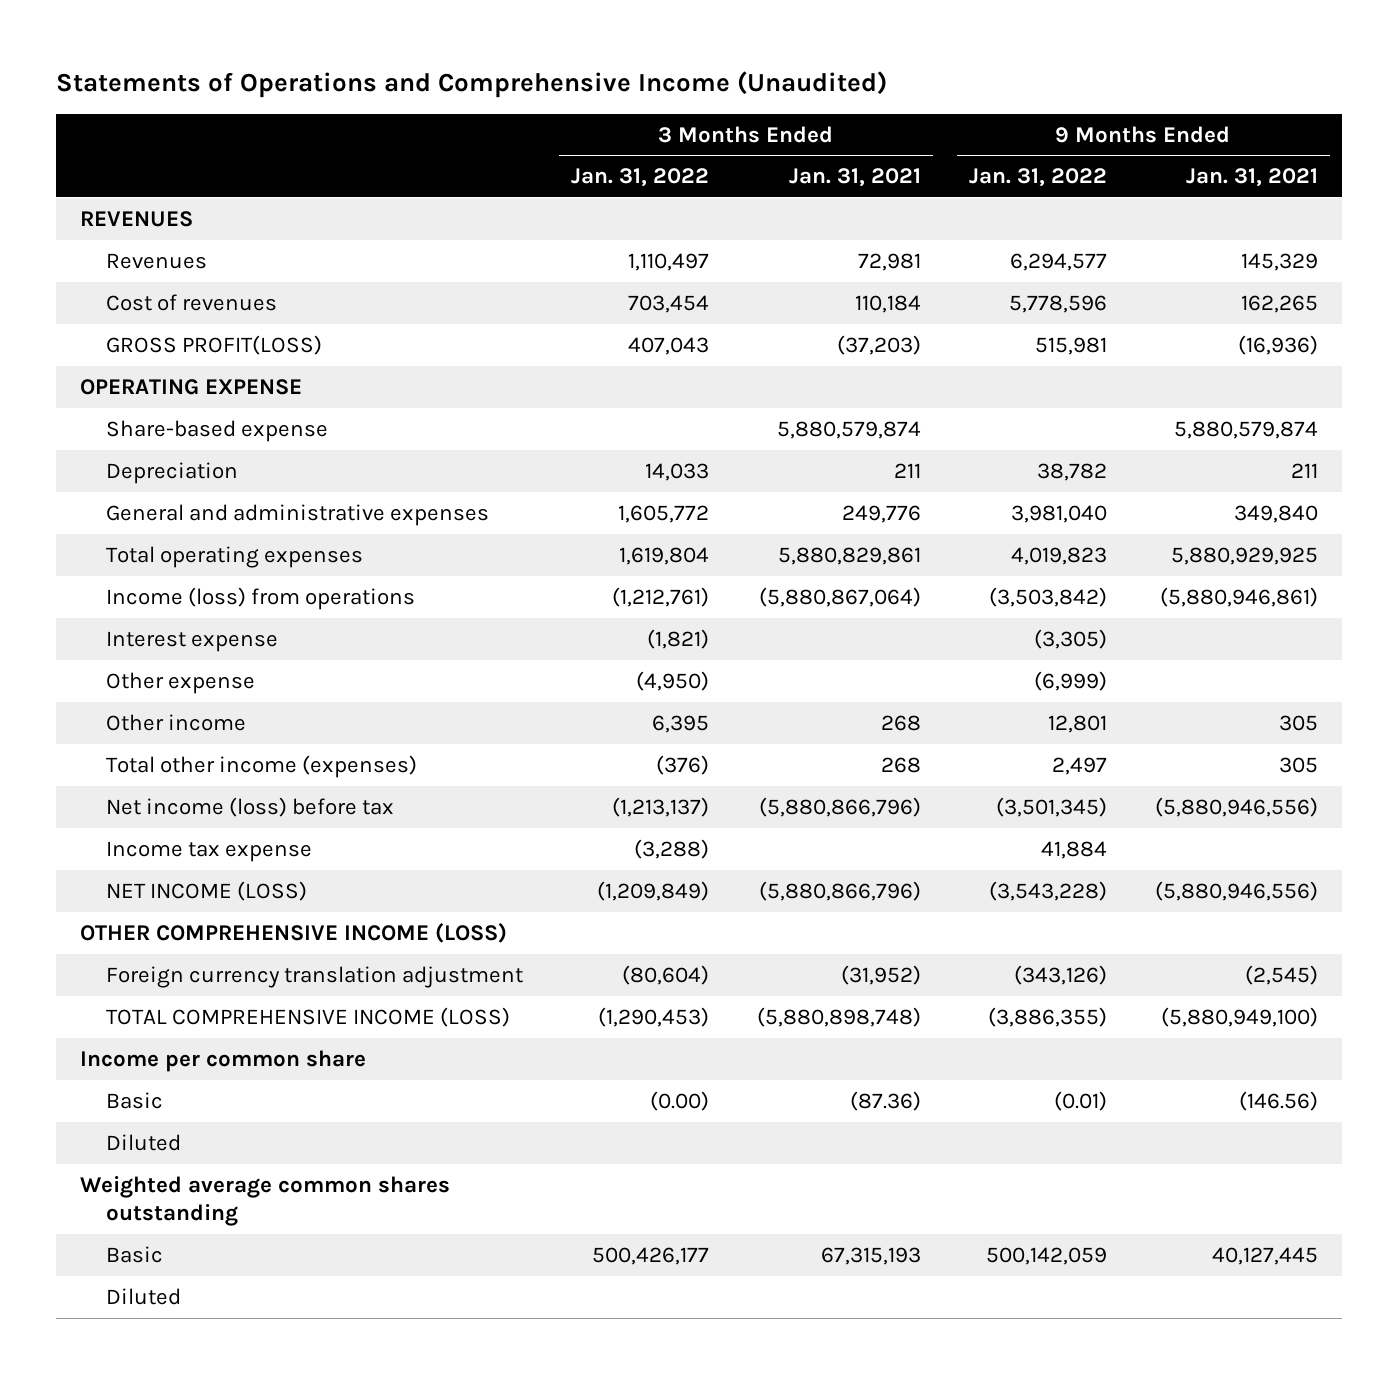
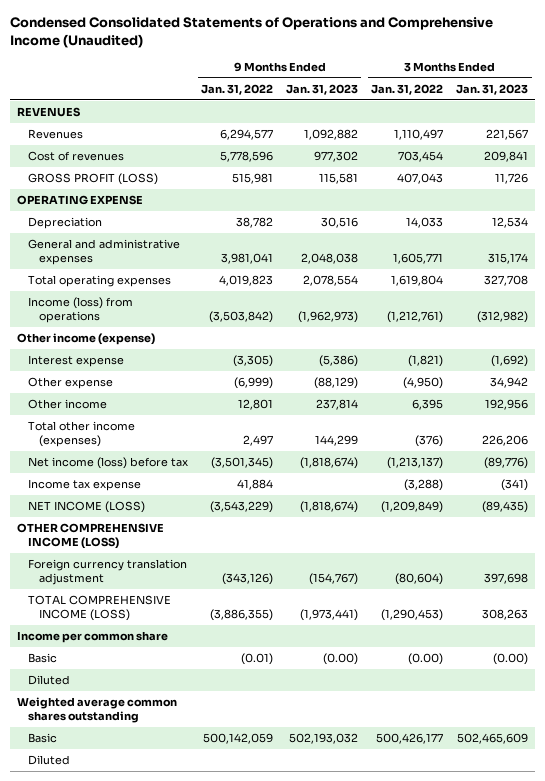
[55,70,887,98] Statements of Operations and Comprehensive Income (Unaudited) -> [10,17,494,48] Condensed Consolidated Statements of Operations and Comprehensive Income (Unaudited)
[789,168,922,188] Jan. 31, 2021 -> none
[1185,168,1318,188] Jan. 31, 2021 -> none
none -> [286,83,359,95] Jan. 31, 2023
none -> [456,83,529,95] Jan. 31, 2023
[106,334,323,355] GROSS PROFIT(LOSS) -> [27,173,158,186] GROSS PROFIT (LOSS)
[106,419,329,442] Share-based expense -> none
[618,504,710,523] 1,605,772 -> [393,252,444,264] 1,605,771
[1010,504,1107,523] 3,981,040 -> [220,252,273,264] 3,981,041
none -> [16,333,155,346] Other income (expense)
[988,880,1107,901] (3,543,228) -> [209,501,273,514] (3,543,229)

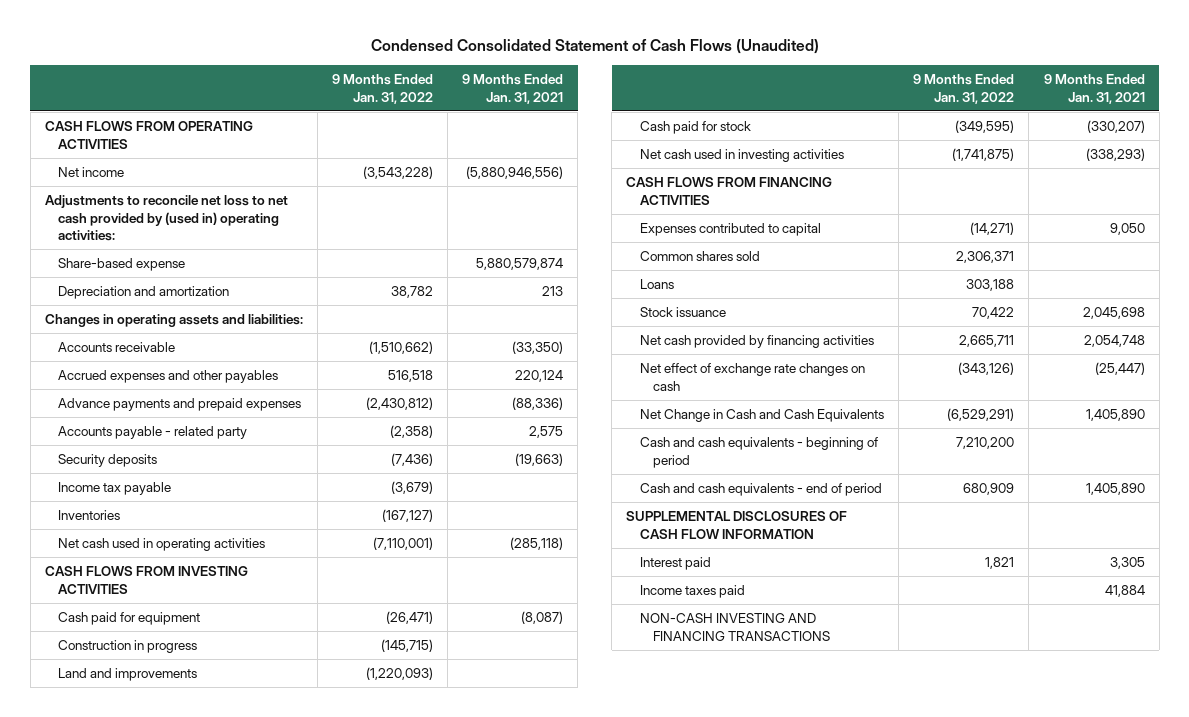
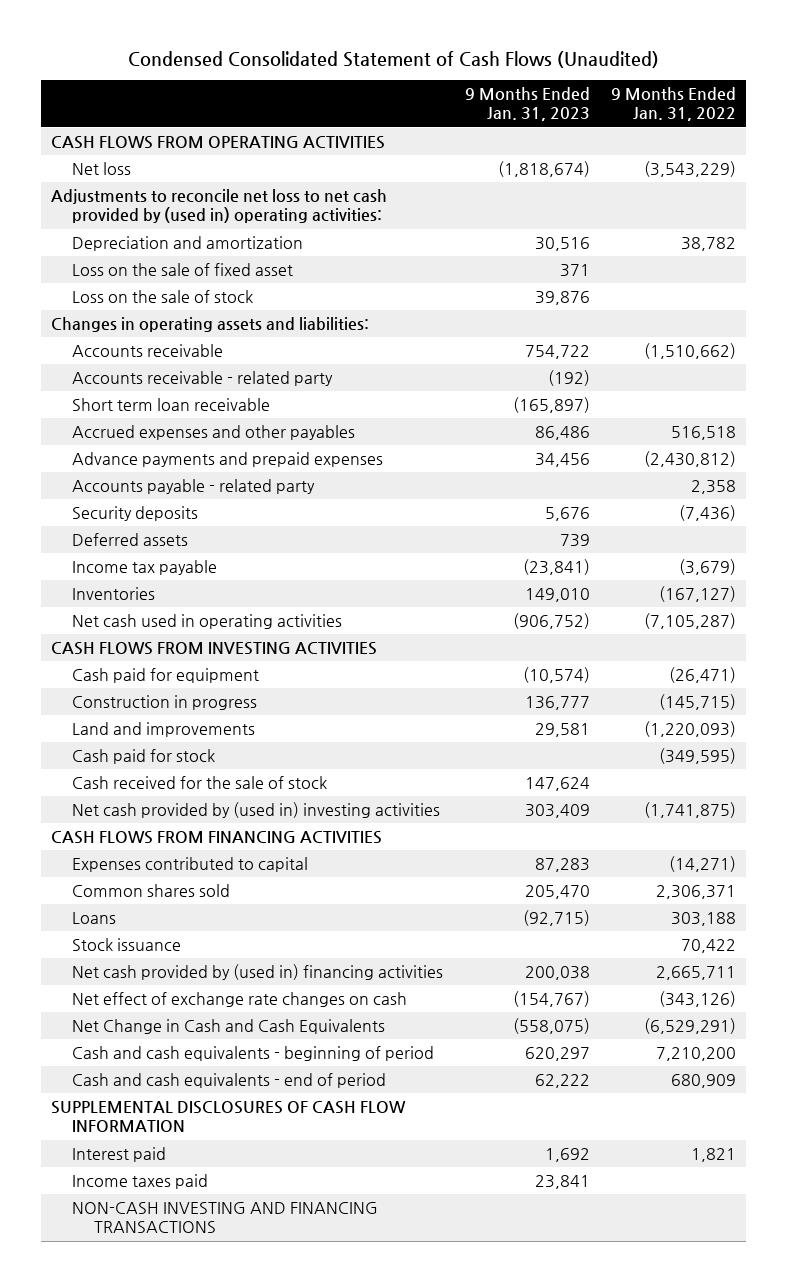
[462,74,564,104] 9 Months Ended Jan. 31, 2021 -> none
none -> [464,87,590,122] 9 Months Ended Jan. 31, 2023
[58,167,125,178] Net income -> [72,161,132,175] Net loss
[363,166,434,180] (3,543,228) -> [643,160,736,177] (3,543,229)
[58,258,186,272] Share-based expense -> none
none -> [72,262,294,276] Loss on the sale of fixed asset
none -> [72,289,254,303] Loss on the sale of stock
none -> [72,370,334,386] Accounts receivable - related party
none -> [72,397,271,411] Short term loan receivable
[390,425,434,439] (2,358) -> [690,479,736,494] 2,358
none -> [72,532,189,546] Deferred assets
[373,537,434,551] (7,110,001) -> [643,612,736,629] (7,105,287)
none -> [72,775,328,789] Cash received for the sale of stock
[639,149,844,163] Net cash used in investing activities -> [72,801,441,818] Net cash provided by (used in) investing activities
[639,335,874,349] Net cash provided by financing activities -> [72,963,444,980] Net cash provided by (used in) financing activities

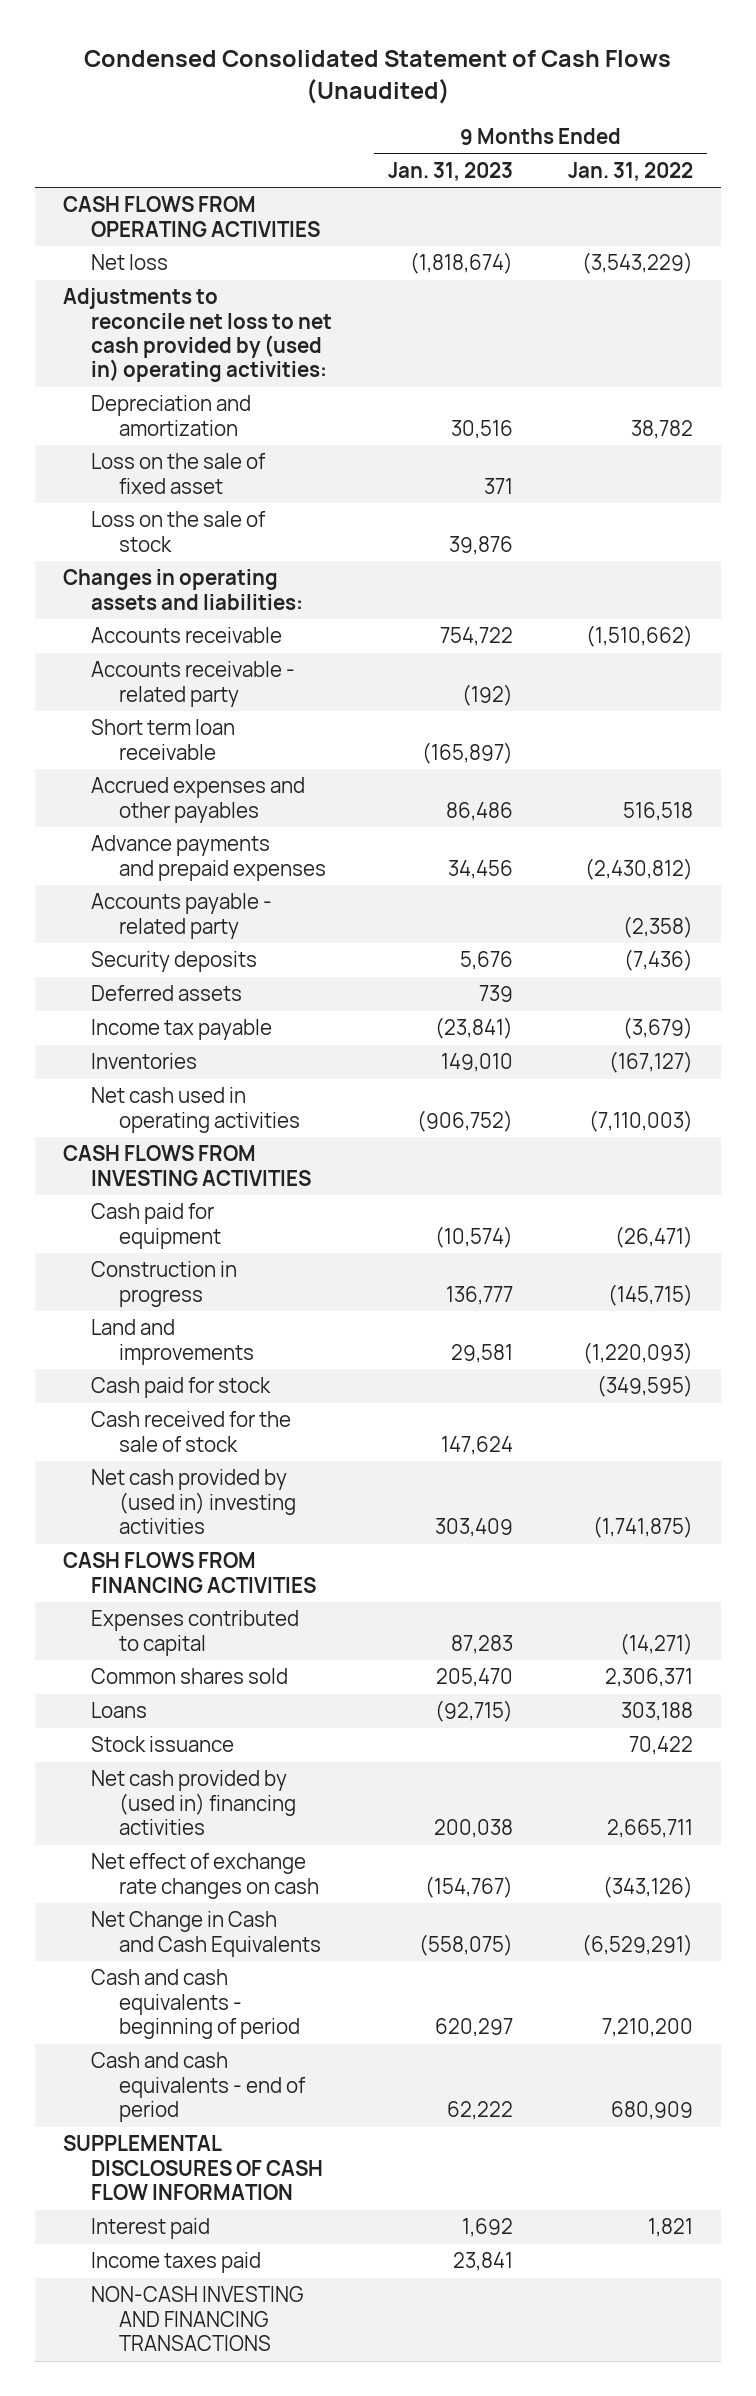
[690,479,736,494] 2,358 -> [623,915,694,938] (2,358)
[643,612,736,629] (7,105,287) -> [589,1109,694,1132] (7,110,003)

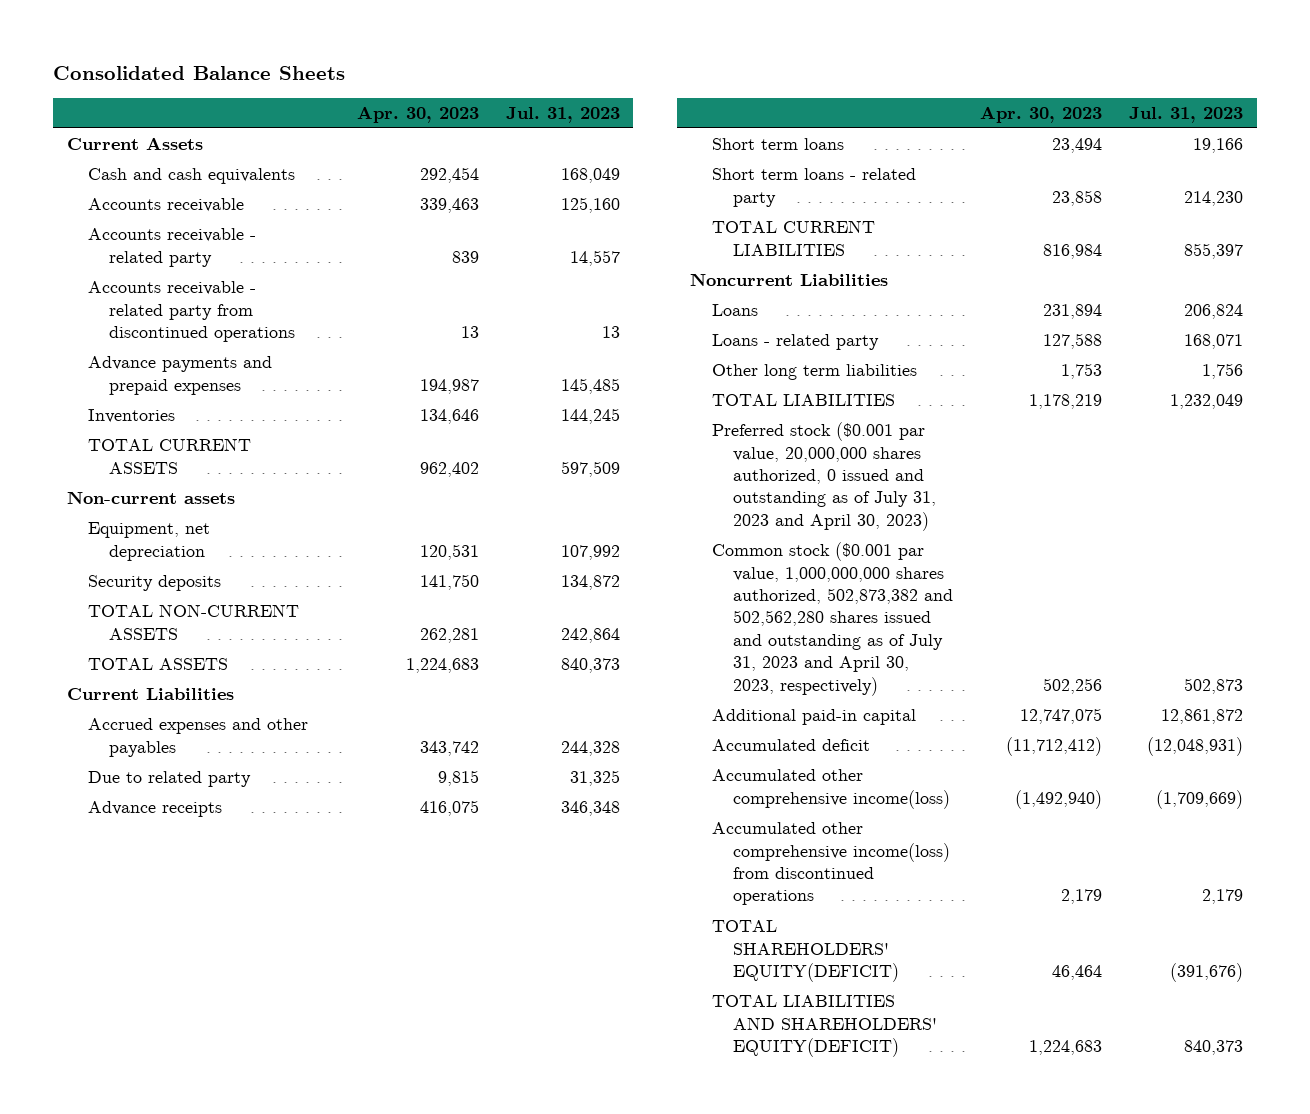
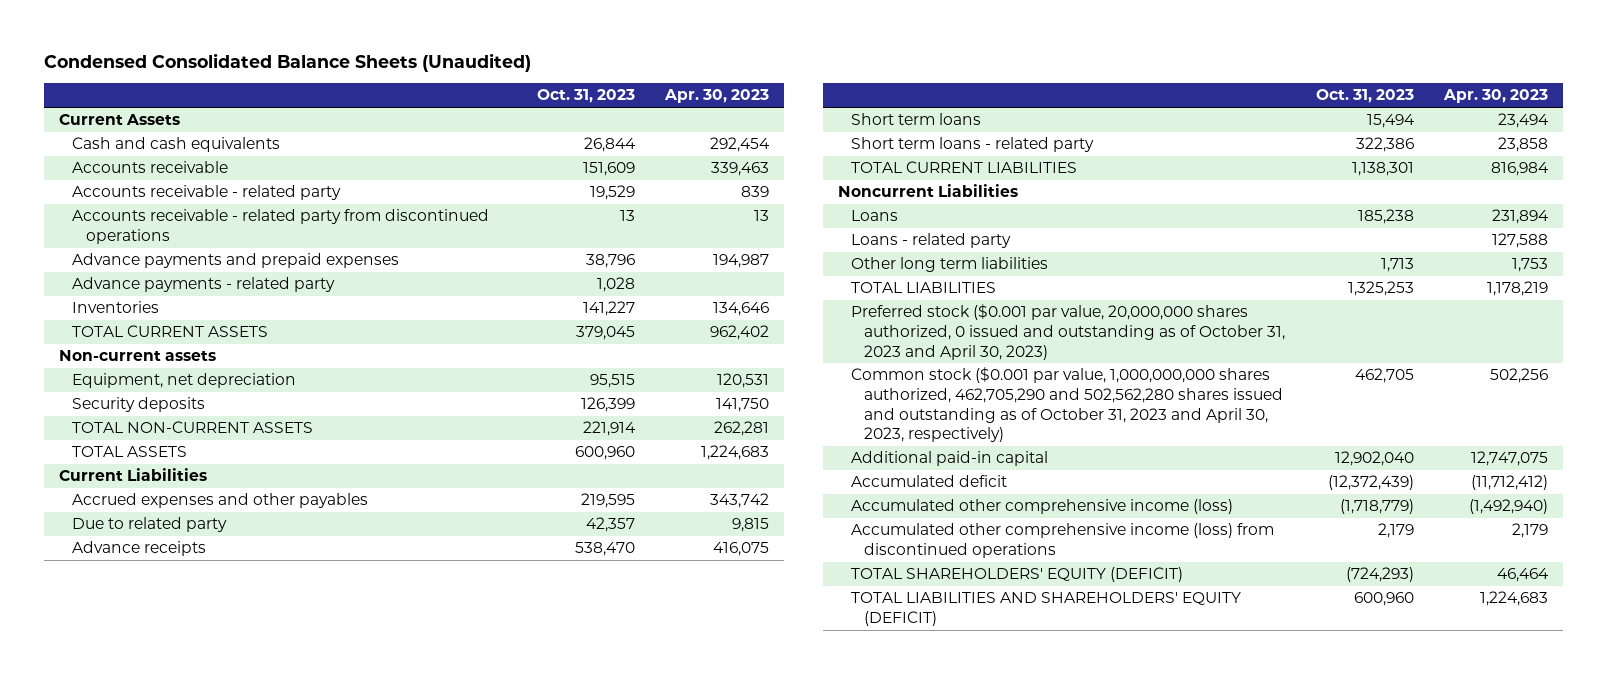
[53,66,346,81] Consolidated Balance Sheets -> [43,52,531,72] Condensed Consolidated Balance Sheets (Unaudited)
[505,106,620,123] Jul. 31, 2023 -> none
none -> [536,89,635,104] Oct. 31, 2023
none -> [72,277,336,293] Advance payments - related party
[711,422,936,531] Preferred stock ($0.001 par value, 20,000,000 shares authorized, 0 issued and outstanding as of July 31, 2023 and April 30, 2023) -> [850,304,1286,360] Preferred stock ($0.001 par value, 20,000,000 shares authorized, 0 issued and outstanding as of October 31, 2023 and April 30, 2023)
[711,542,953,696] Common stock ($0.001 par value, 1,000,000,000 shares authorized, 502,873,382 and 502,562,280 shares issued and outstanding as of July 31, 2023 and April 30, 2023, respectively) -> [850,367,1284,443] Common stock ($0.001 par value, 1,000,000,000 shares authorized, 462,705,290 and 502,562,280 shares issued and outstanding as of October 31, 2023 and April 30, 2023, respectively)
[711,769,950,809] Accumulated other comprehensive income(loss) -> [850,499,1233,515] Accumulated other comprehensive income (loss)
[711,822,950,906] Accumulated other comprehensive income(loss) from discontinued operations -> [850,523,1274,559] Accumulated other comprehensive income (loss) from discontinued operations
[711,920,899,983] TOTAL SHAREHOLDERS' EQUITY(DEFICIT) -> [850,567,1183,583] TOTAL SHAREHOLDERS' EQUITY (DEFICIT)
[711,995,937,1058] TOTAL LIABILITIES AND SHAREHOLDERS' EQUITY(DEFICIT) -> [850,592,1241,627] TOTAL LIABILITIES AND SHAREHOLDERS' EQUITY (DEFICIT)

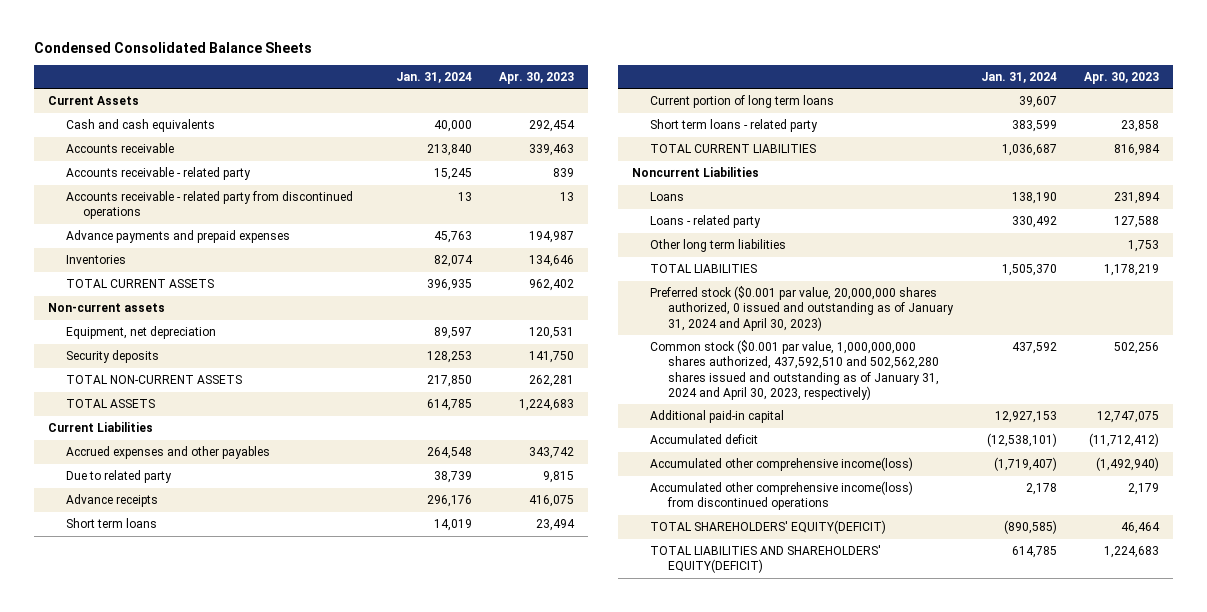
[43,52,531,72] Condensed Consolidated Balance Sheets (Unaudited) -> [33,41,312,53] Condensed Consolidated Balance Sheets
[536,89,635,104] Oct. 31, 2023 -> none
none -> [395,71,472,83] Jan. 31, 2024
[72,277,336,293] Advance payments - related party -> none
none -> [650,95,835,109] Current portion of long term loans
[850,304,1286,360] Preferred stock ($0.001 par value, 20,000,000 shares authorized, 0 issued and outstanding as of October 31, 2023 and April 30, 2023) -> [650,286,955,331] Preferred stock ($0.001 par value, 20,000,000 shares authorized, 0 issued and outstanding as of January 31, 2024 and April 30, 2023)
[850,367,1284,443] Common stock ($0.001 par value, 1,000,000,000 shares authorized, 462,705,290 and 502,562,280 shares issued and outstanding as of October 31, 2023 and April 30, 2023, respectively) -> [650,340,940,400] Common stock ($0.001 par value, 1,000,000,000 shares authorized, 437,592,510 and 502,562,280 shares issued and outstanding as of January 31, 2024 and April 30, 2023, respectively)
[850,499,1233,515] Accumulated other comprehensive income (loss) -> [650,457,914,472] Accumulated other comprehensive income(loss)
[850,523,1274,559] Accumulated other comprehensive income (loss) from discontinued operations -> [650,481,914,511] Accumulated other comprehensive income(loss) from discontinued operations
[850,567,1183,583] TOTAL SHAREHOLDERS' EQUITY (DEFICIT) -> [650,520,887,535] TOTAL SHAREHOLDERS' EQUITY(DEFICIT)
[850,592,1241,627] TOTAL LIABILITIES AND SHAREHOLDERS' EQUITY (DEFICIT) -> [650,545,882,574] TOTAL LIABILITIES AND SHAREHOLDERS' EQUITY(DEFICIT)

